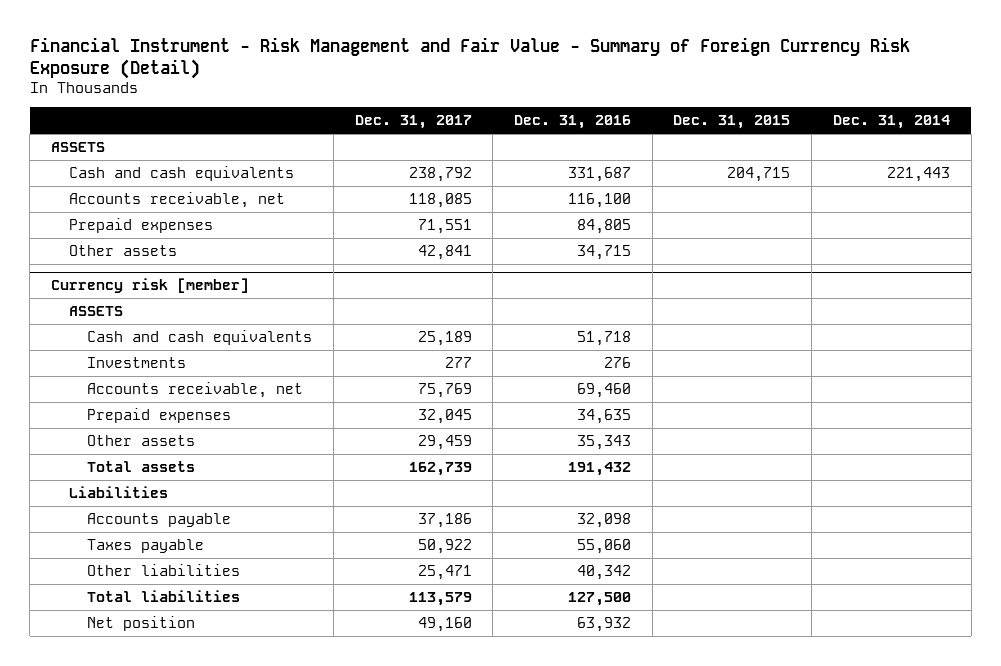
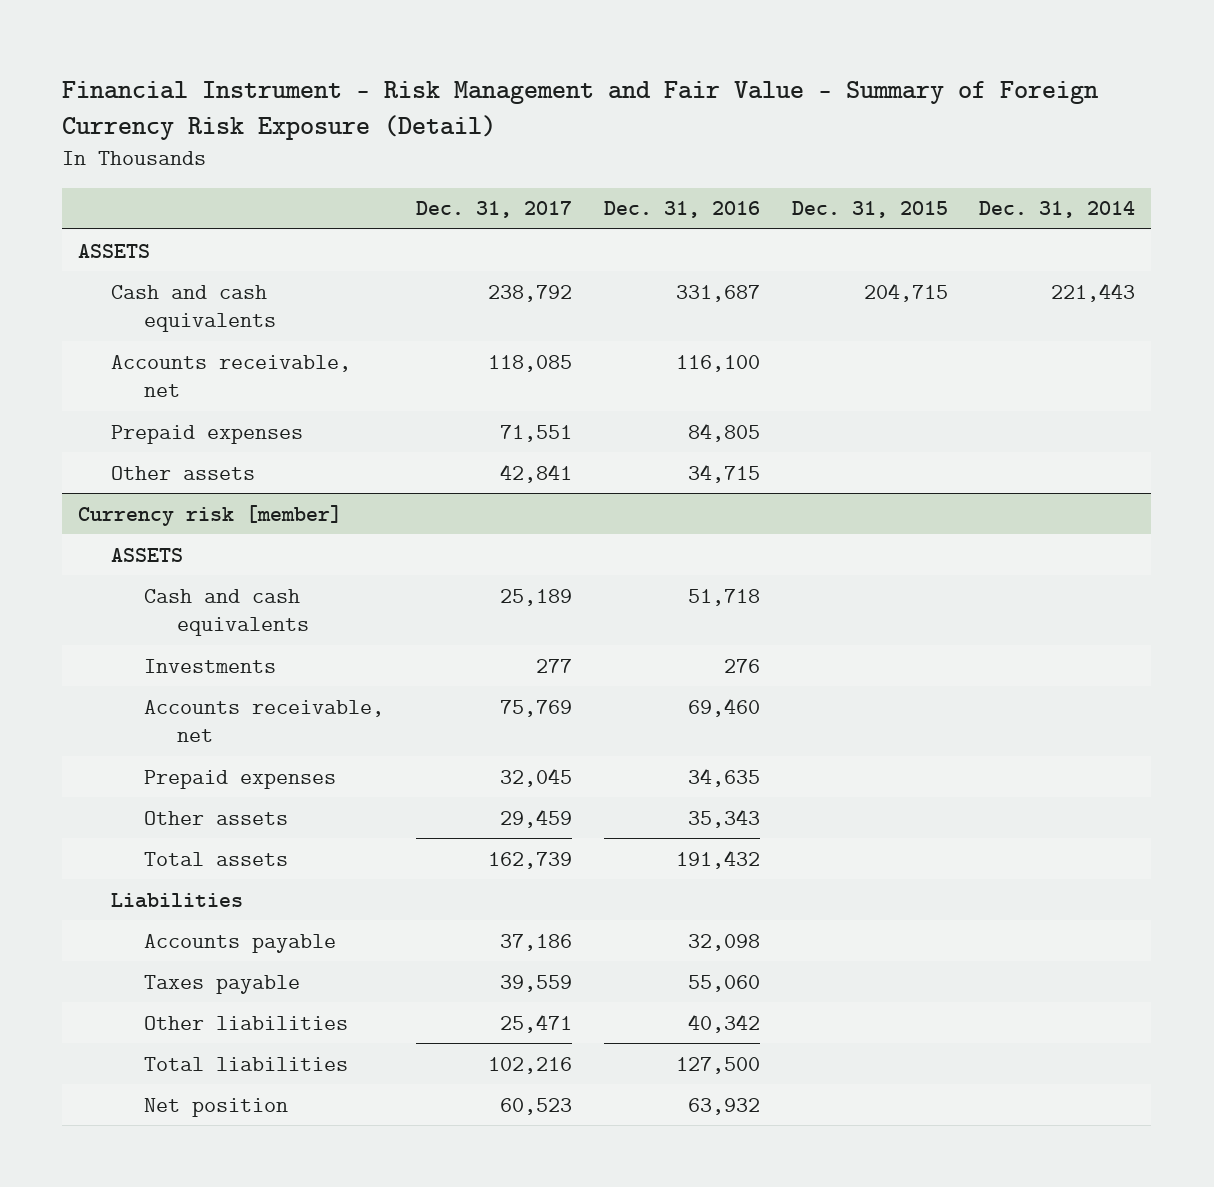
[417,538,472,554] 50,922 -> [499,974,572,992] 39,559
[408,591,472,606] 113,579 -> [487,1056,572,1074] 102,216
[417,616,472,632] 49,160 -> [499,1097,572,1115] 60,523

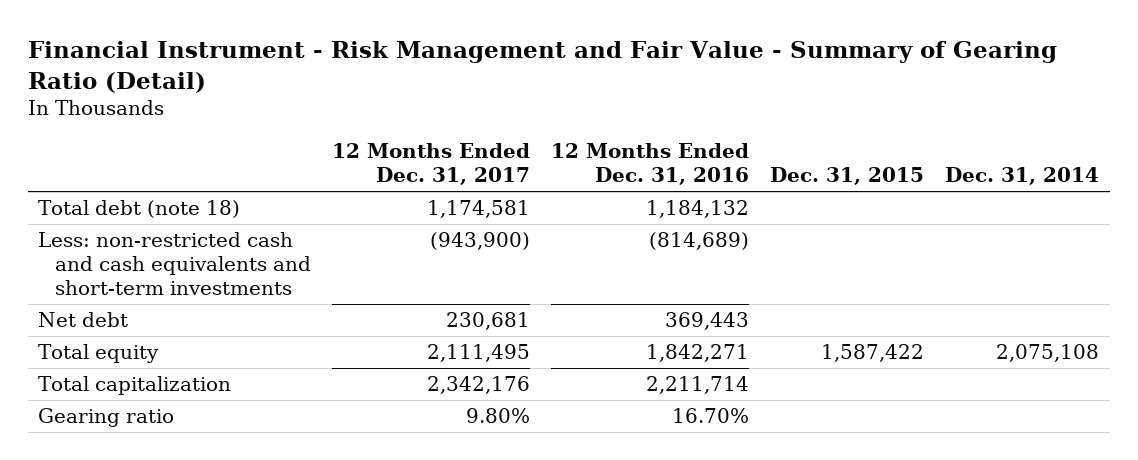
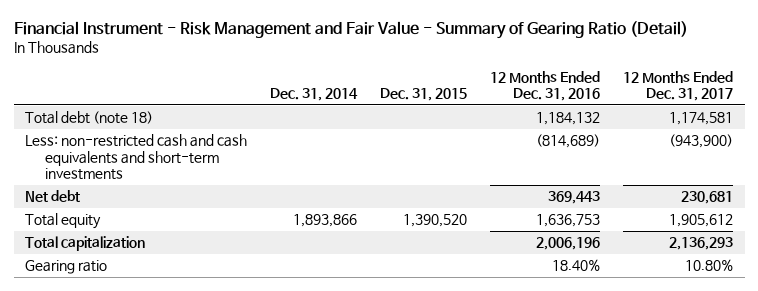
[427,344,531,363] 2,111,495 -> [669,214,734,228] 1,905,612
[646,344,750,363] 1,842,271 -> [536,214,601,228] 1,636,753
[821,344,925,363] 1,587,422 -> [403,214,468,228] 1,390,520
[996,344,1100,363] 2,075,108 -> [293,214,358,228] 1,893,866
[427,376,531,395] 2,342,176 -> [669,237,734,251] 2,136,293
[646,376,750,395] 2,211,714 -> [536,237,601,251] 2,006,196
[466,408,531,424] 9.80% -> [685,259,734,272] 10.80%
[672,408,750,424] 16.70% -> [552,259,601,272] 18.40%

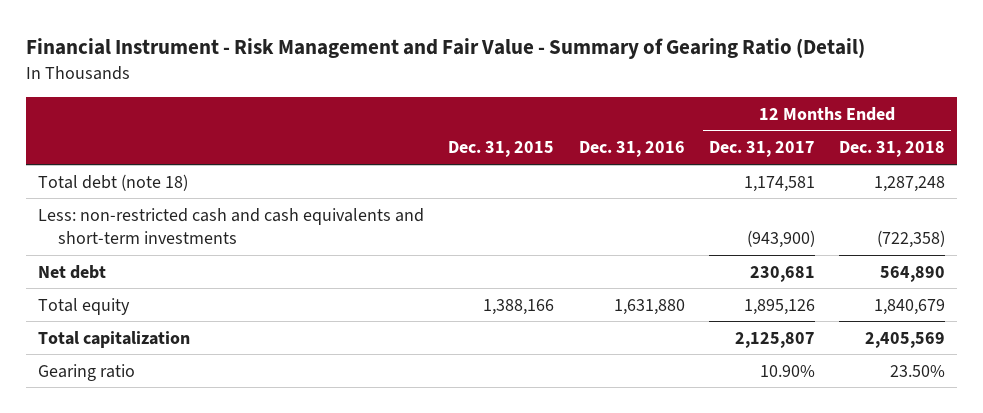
[270,88,359,102] Dec. 31, 2014 -> none
[490,70,601,102] 12 Months Ended Dec. 31, 2016 -> none
none -> [578,141,685,158] Dec. 31, 2016
none -> [839,141,946,158] Dec. 31, 2018
[403,214,468,228] 1,390,520 -> [483,298,555,315] 1,388,166
[669,214,734,228] 1,905,612 -> [743,298,815,315] 1,895,126
[669,237,734,251] 2,136,293 -> [734,331,815,348] 2,125,807
[685,259,734,272] 10.80% -> [759,364,815,377] 10.90%

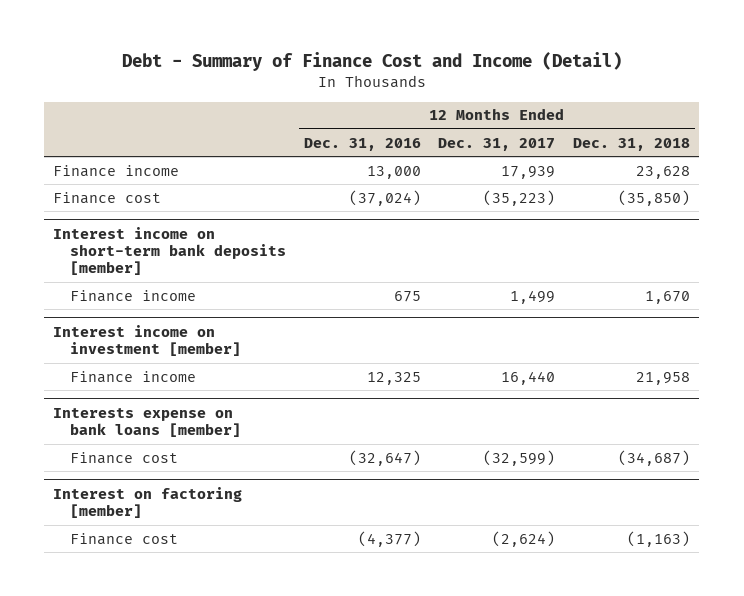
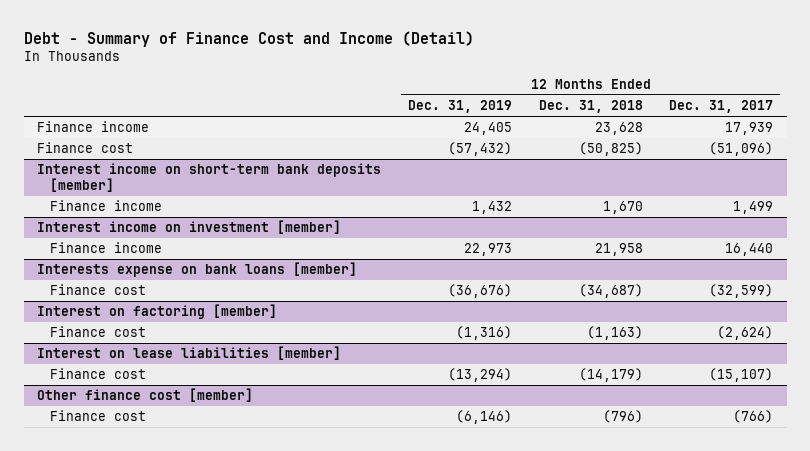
[303,137,421,151] Dec. 31, 2016 -> none
none -> [407,100,512,114] Dec. 31, 2019
[483,189,556,206] (35,223) -> [709,142,774,157] (51,096)
[618,189,691,206] (35,850) -> [578,142,643,157] (50,825)
none -> [37,346,342,361] Interest on lease liabilities [member]
none -> [50,368,147,380] Finance cost
none -> [37,388,254,403] Other finance cost [member]
none -> [50,410,147,422] Finance cost

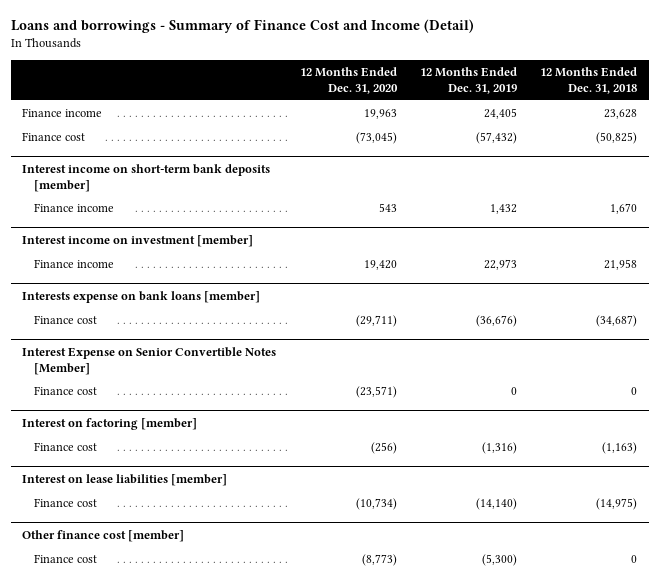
[23,30,474,47] Debt - Summary of Finance Cost and Income (Detail) -> [10,19,474,34] Loans and borrowings - Summary of Finance Cost and Income (Detail)
[669,100,774,114] Dec. 31, 2017 -> none
none -> [299,67,398,94] 12 Months Ended Dec. 31, 2020
none -> [22,346,277,375] Interest Expense on Senior Convertible Notes [Member]
none -> [34,386,98,396] Finance cost
[447,368,512,383] (13,294) -> [475,498,517,511] (14,140)
[578,368,643,383] (14,179) -> [596,498,638,511] (14,975)
[455,410,512,425] (6,146) -> [481,554,517,567] (5,300)
[602,410,643,424] (796) -> [631,555,638,564] 0

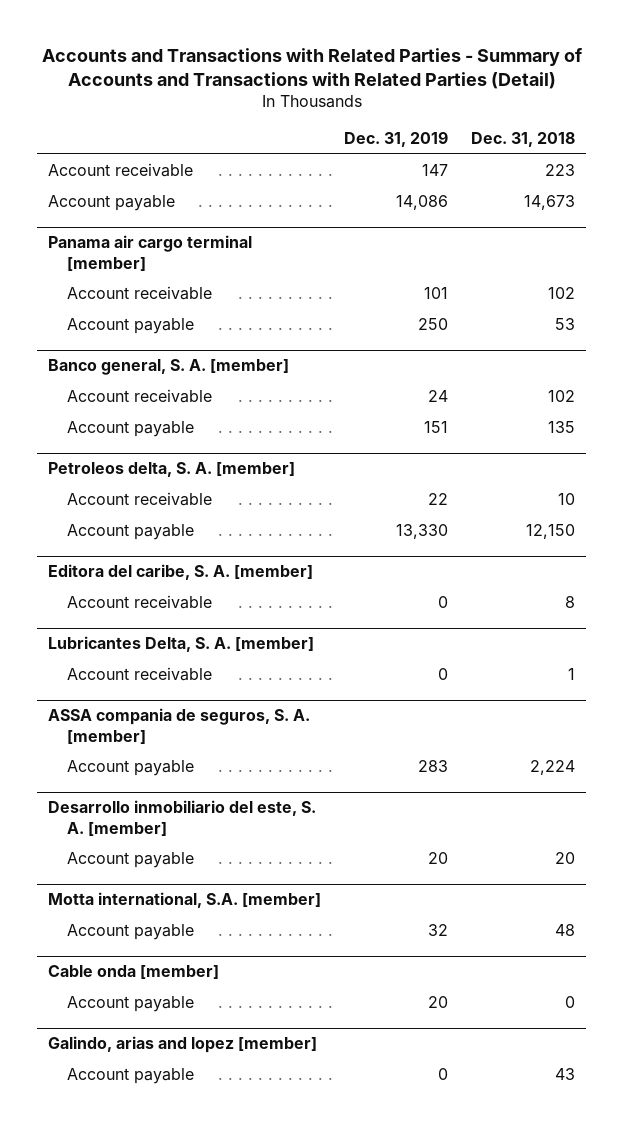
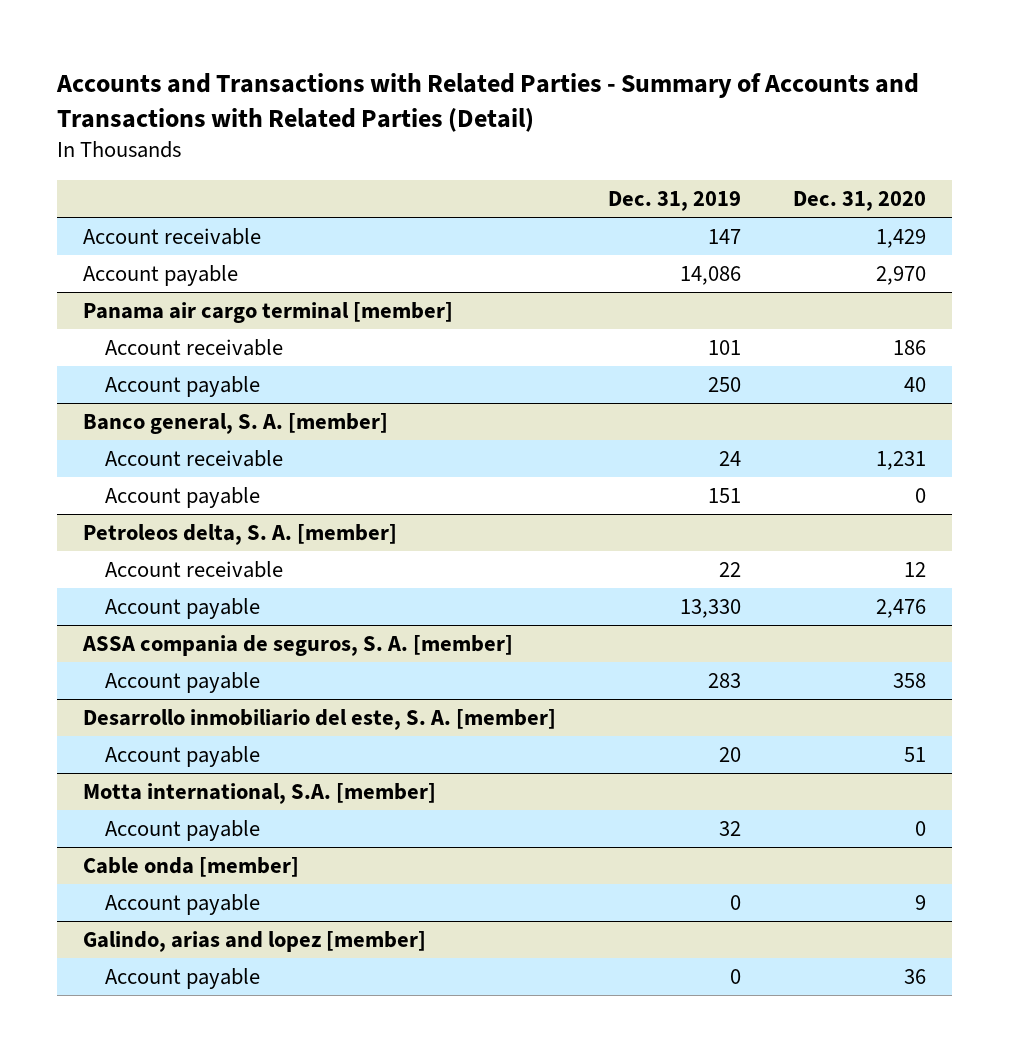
[470,132,575,148] Dec. 31, 2018 -> none
none -> [793,190,927,211] Dec. 31, 2020
[48,564,314,581] Editora del caribe, S. A. [member] -> none
[67,595,213,610] Account receivable -> none
[48,636,315,653] Lubricantes Delta, S. A. [member] -> none
[67,667,213,682] Account receivable -> none
[428,996,449,1009] 20 -> [730,895,742,911] 0

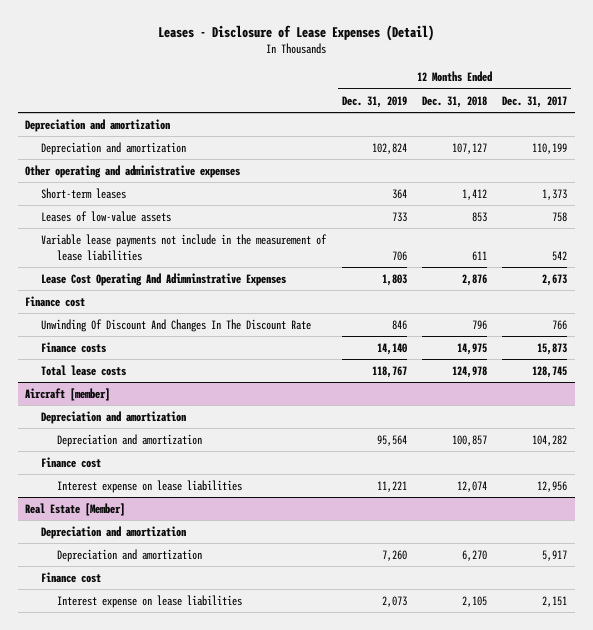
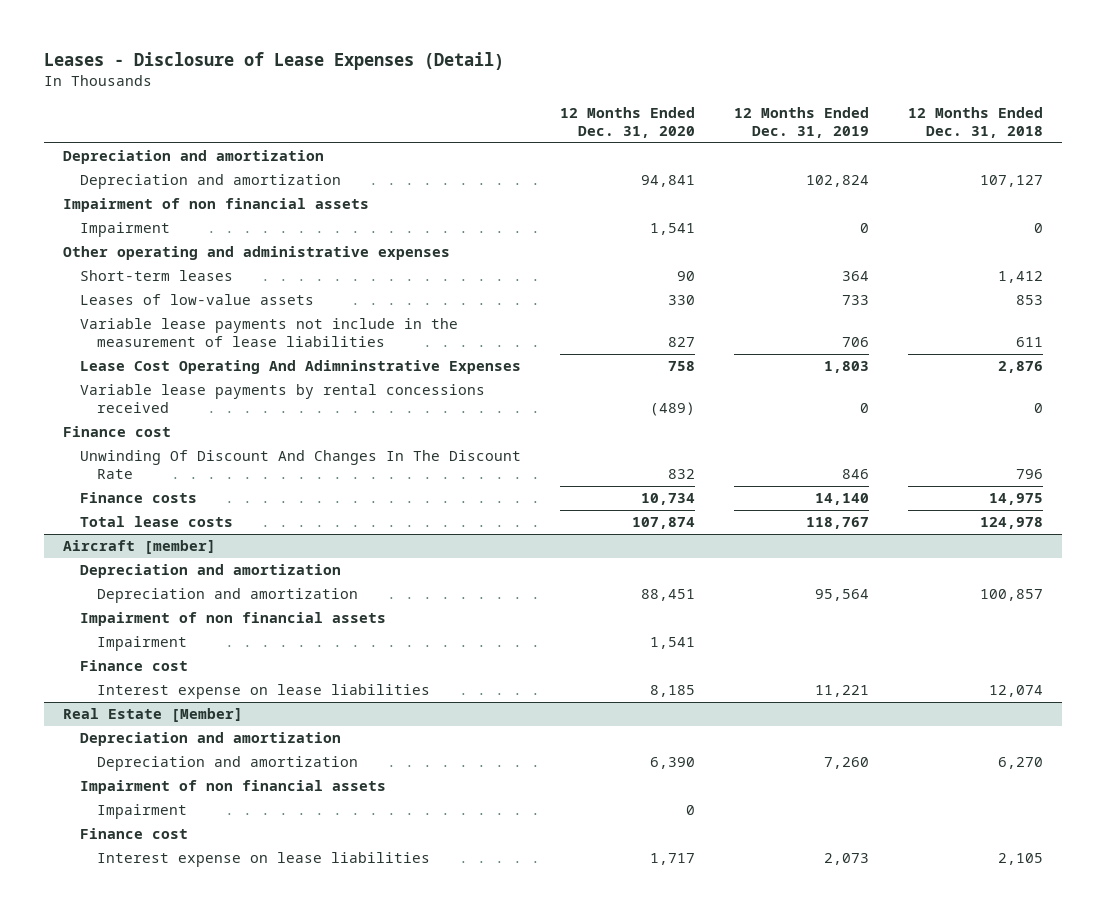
[502,95,568,108] Dec. 31, 2017 -> none
none -> [559,107,695,139] 12 Months Ended Dec. 31, 2020
none -> [63,198,370,213] Impairment of non financial assets
none -> [79,222,170,238] Impairment
none -> [79,384,485,414] Variable lease payments by rental concessions received
none -> [79,612,386,627] Impairment of non financial assets
none -> [96,636,187,652] Impairment
none -> [79,780,386,795] Impairment of non financial assets
none -> [96,804,187,820] Impairment

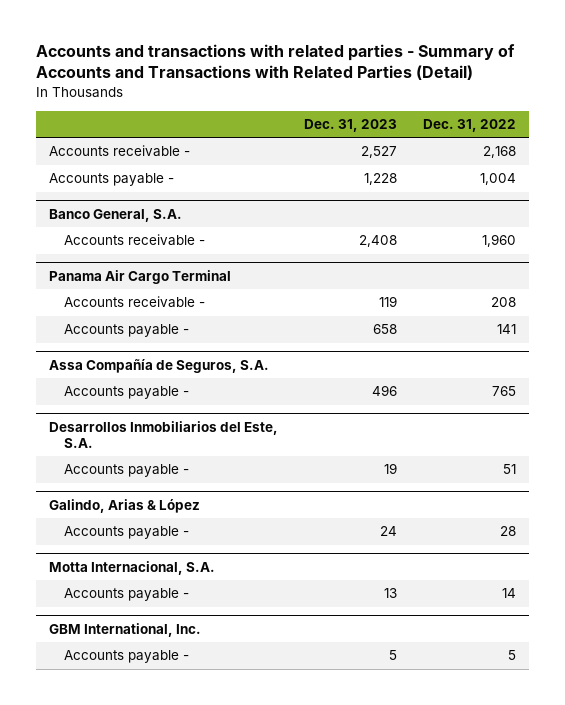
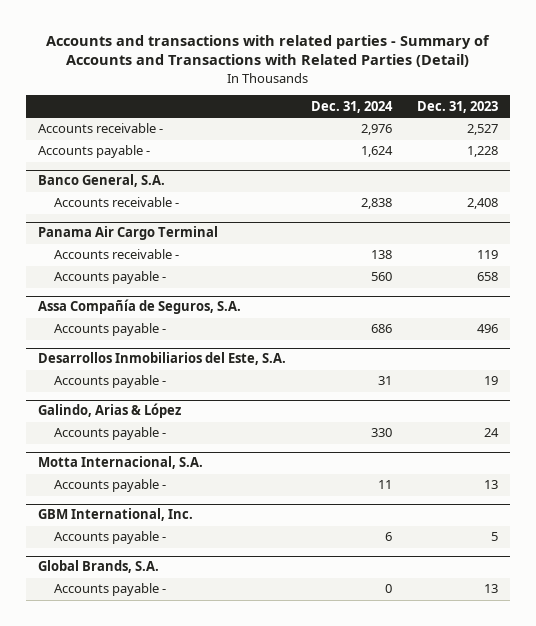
[423,118,517,132] Dec. 31, 2022 -> none
none -> [310,100,393,113] Dec. 31, 2024
none -> [38,560,160,574] Global Brands, S.A.
none -> [54,583,167,597] Accounts payable -

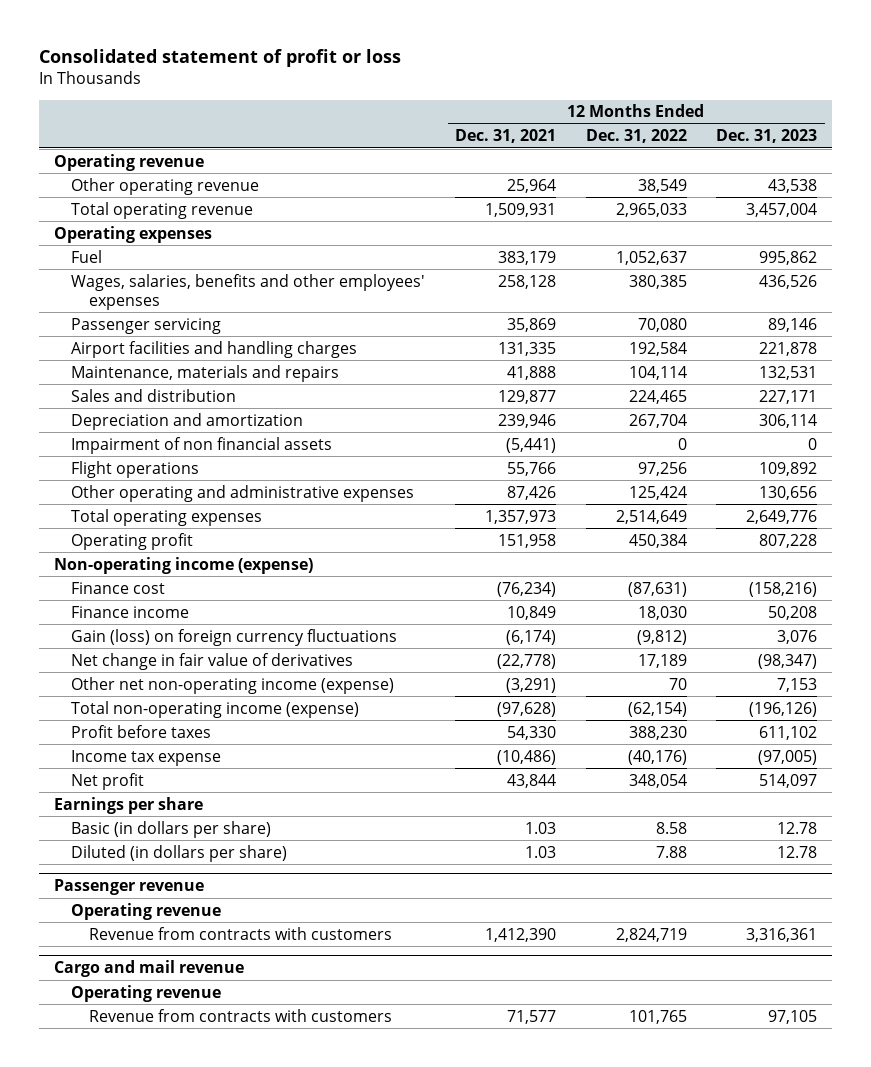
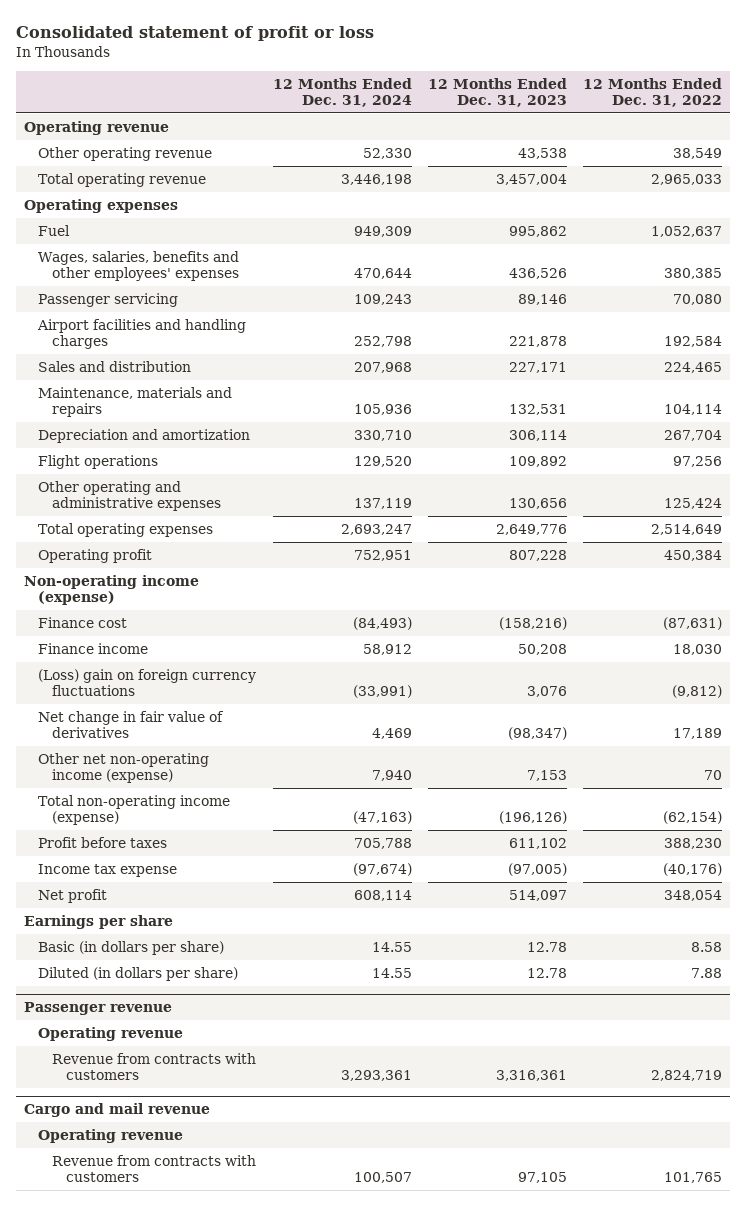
[455,129,557,144] Dec. 31, 2021 -> none
none -> [272,77,412,107] 12 Months Ended Dec. 31, 2024
[71,364,340,382] Maintenance, materials and repairs -> [38,387,233,418] Maintenance, materials and repairs
[71,436,333,454] Impairment of non financial assets -> none
[71,628,398,646] Gain (loss) on foreign currency fluctuations -> [38,669,257,697] (Loss) gain on foreign currency fluctuations

